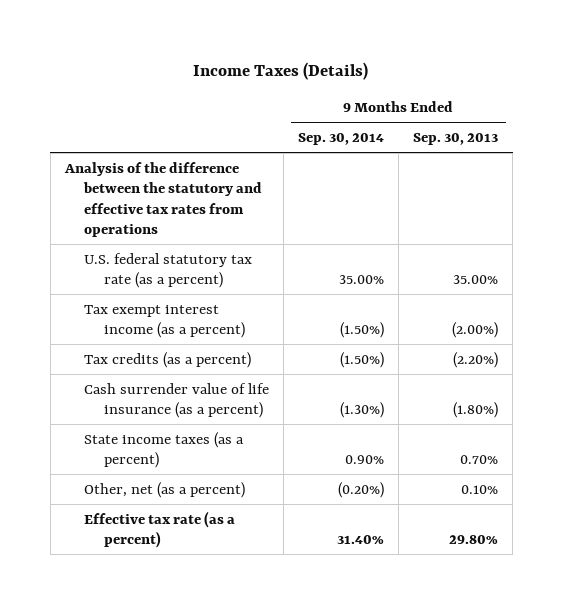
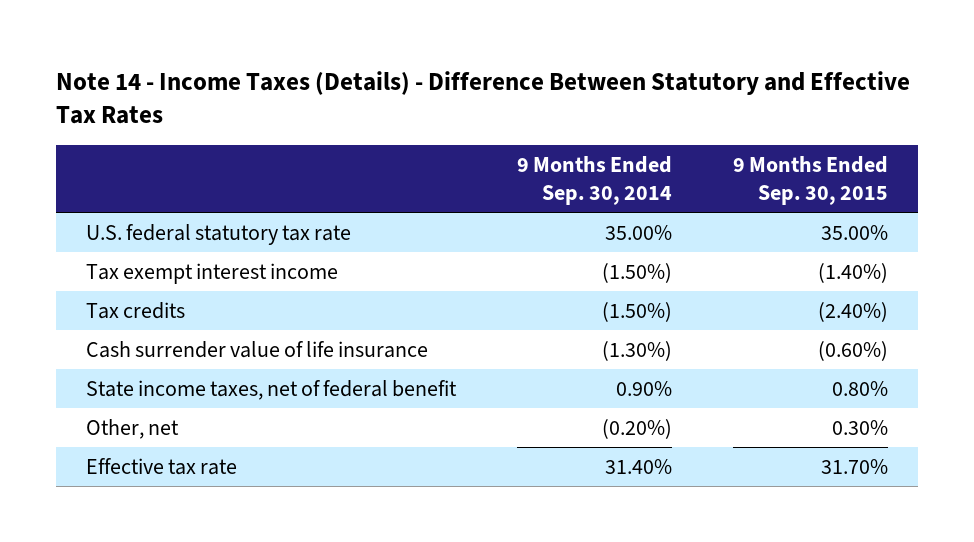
[193,62,369,81] Income Taxes (Details) -> [55,70,910,125] Note 14 - Income Taxes (Details) - Difference Between Statutory and Effective Tax Rates
[413,133,499,146] Sep. 30, 2013 -> none
none -> [732,156,888,205] 9 Months Ended Sep. 30, 2015
[63,161,263,237] Analysis of the difference between the statutory and effective tax rates from operations -> none
[84,252,253,289] U.S. federal statutory tax rate (as a percent) -> [86,223,352,245] U.S. federal statutory tax rate
[84,304,245,339] Tax exempt interest income (as a percent) -> [86,262,339,284] Tax exempt interest income
[84,351,252,368] Tax credits (as a percent) -> [86,301,186,319] Tax credits
[84,382,270,419] Cash surrender value of life insurance (as a percent) -> [86,340,429,358] Cash surrender value of life insurance
[84,431,245,469] State income taxes (as a percent) -> [86,379,458,400] State income taxes, net of federal benefit
[84,481,246,498] Other, net (as a percent) -> [86,418,180,439] Other, net
[84,510,236,549] Effective tax rate (as a percent) -> [86,457,238,475] Effective tax rate

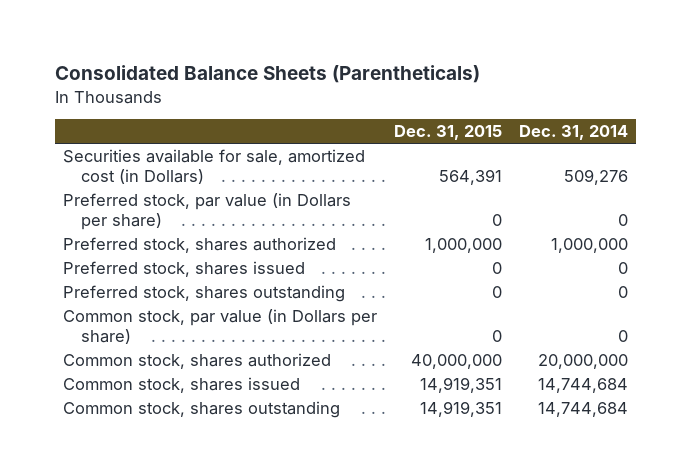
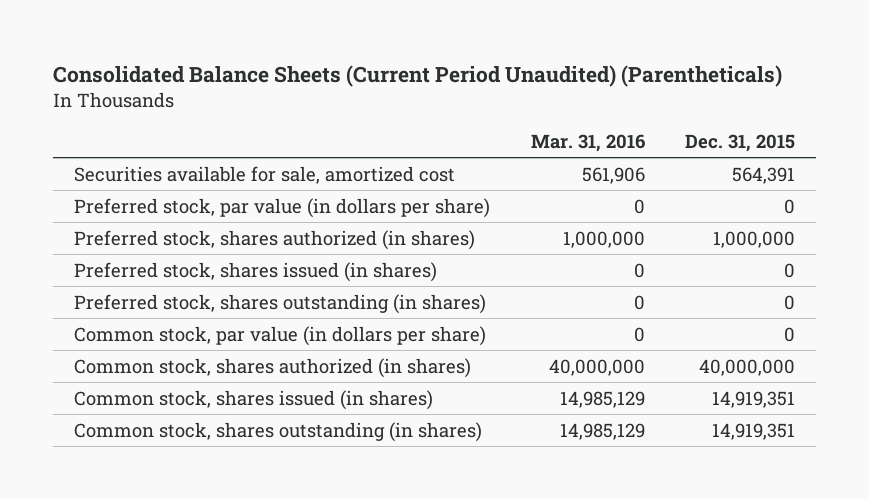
[55,65,481,84] Consolidated Balance Sheets (Parentheticals) -> [53,64,783,87] Consolidated Balance Sheets (Current Period Unaudited) (Parentheticals)
[518,124,628,140] Dec. 31, 2014 -> none
none -> [530,133,645,152] Mar. 31, 2016
[63,149,366,185] Securities available for sale, amortized cost (in Dollars) -> [73,165,455,184] Securities available for sale, amortized cost
[63,193,352,231] Preferred stock, par value (in Dollars per share) -> [73,197,490,218] Preferred stock, par value (in dollars per share)
[63,237,337,254] Preferred stock, shares authorized -> [73,229,475,250] Preferred stock, shares authorized (in shares)
[63,261,306,278] Preferred stock, shares issued -> [73,261,437,282] Preferred stock, shares issued (in shares)
[63,285,346,303] Preferred stock, shares outstanding -> [73,293,486,314] Preferred stock, shares outstanding (in shares)
[63,309,378,345] Common stock, par value (in Dollars per share) -> [73,325,486,346] Common stock, par value (in dollars per share)
[63,353,332,370] Common stock, shares authorized -> [73,357,471,378] Common stock, shares authorized (in shares)
[63,377,301,394] Common stock, shares issued -> [73,389,433,410] Common stock, shares issued (in shares)
[63,401,341,419] Common stock, shares outstanding -> [73,421,482,442] Common stock, shares outstanding (in shares)

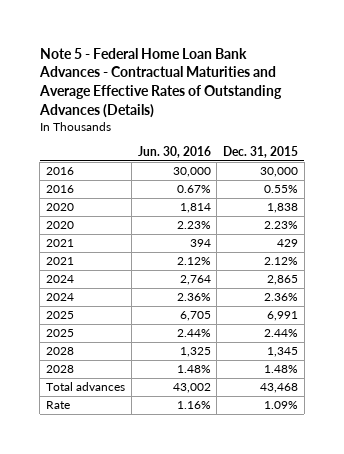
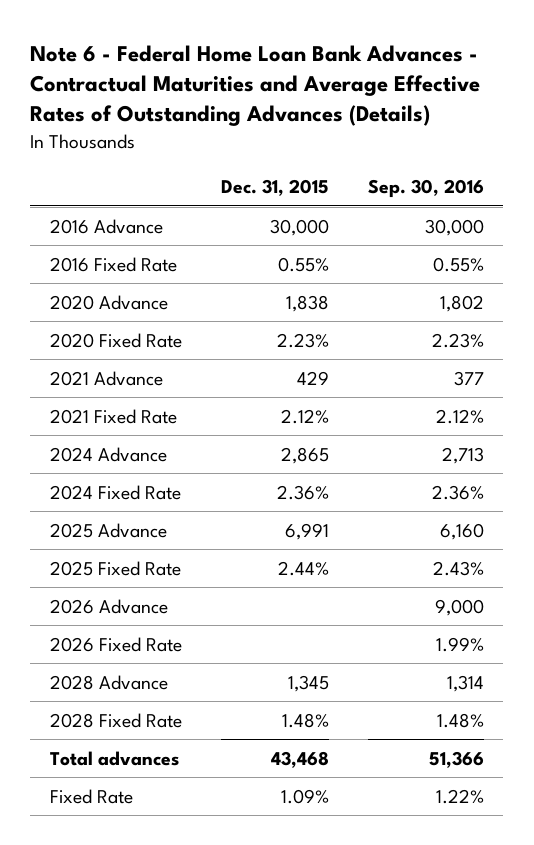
[38,47,282,118] Note 5 - Federal Home Loan Bank Advances - Contractual Maturities and Average Effective Rates of Outstanding Advances (Details) -> [30,44,481,127] Note 6 - Federal Home Loan Bank Advances - Contractual Maturities and Average Effective Rates of Outstanding Advances (Details)
[137,146,211,159] Jun. 30, 2016 -> none
none -> [367,178,484,198] Sep. 30, 2016
[46,167,75,176] 2016 -> [49,218,163,234] 2016 Advance
[46,185,75,194] 2016 -> [49,256,177,272] 2016 Fixed Rate
[46,203,75,212] 2020 -> [49,294,168,310] 2020 Advance
[46,221,75,230] 2020 -> [49,332,182,348] 2020 Fixed Rate
[46,239,75,248] 2021 -> [49,370,163,386] 2021 Advance
[46,257,75,266] 2021 -> [49,408,177,424] 2021 Fixed Rate
[46,275,75,284] 2024 -> [49,446,167,462] 2024 Advance
[46,293,75,302] 2024 -> [49,484,181,500] 2024 Fixed Rate
[46,311,75,320] 2025 -> [49,522,167,538] 2025 Advance
[46,329,75,338] 2025 -> [49,560,181,576] 2025 Fixed Rate
none -> [49,598,168,614] 2026 Advance
none -> [49,636,182,652] 2026 Fixed Rate
[46,347,75,356] 2028 -> [49,674,168,690] 2028 Advance
[46,365,75,374] 2028 -> [49,712,182,728] 2028 Fixed Rate
[46,401,71,410] Rate -> [49,788,133,804] Fixed Rate

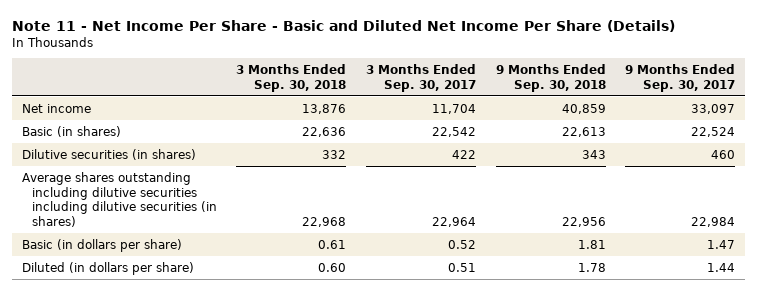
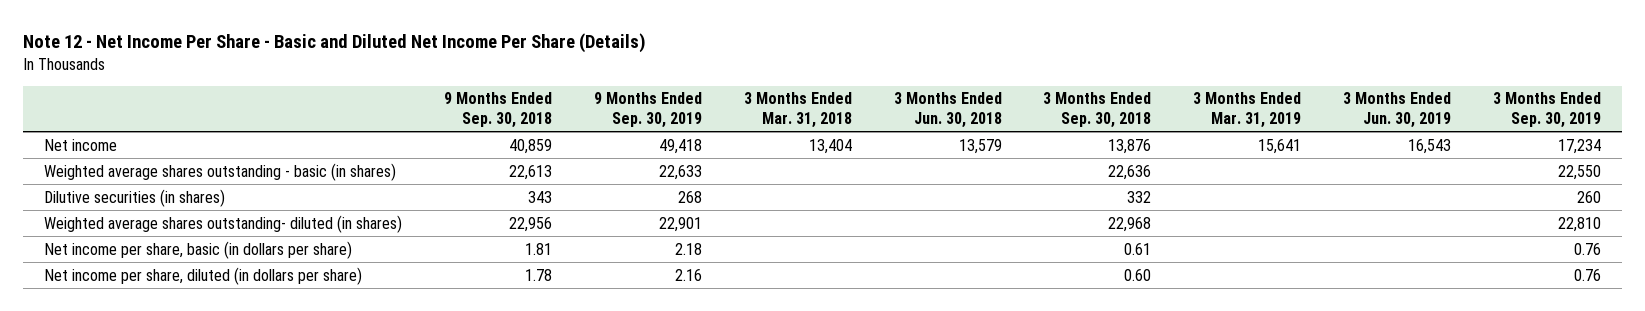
[12,19,676,32] Note 11 - Net Income Per Share - Basic and Diluted Net Income Per Share (Details) -> [23,33,647,54] Note 12 - Net Income Per Share - Basic and Diluted Net Income Per Share (Details)
[365,63,476,92] 3 Months Ended Sep. 30, 2017 -> none
[625,63,736,92] 9 Months Ended Sep. 30, 2017 -> none
none -> [594,92,703,129] 9 Months Ended Sep. 30, 2019
none -> [743,92,852,129] 3 Months Ended Mar. 31, 2018
none -> [893,92,1002,129] 3 Months Ended Jun. 30, 2018
none -> [1193,92,1302,129] 3 Months Ended Mar. 31, 2019
none -> [1343,92,1452,129] 3 Months Ended Jun. 30, 2019
none -> [1492,92,1601,129] 3 Months Ended Sep. 30, 2019
[22,125,122,137] Basic (in shares) -> [44,162,397,181] Weighted average shares outstanding - basic (in shares)
[22,171,217,228] Average shares outstanding including dilutive securities including dilutive securities (in shares) -> [44,214,403,233] Weighted average shares outstanding- diluted (in shares)
[22,238,183,252] Basic (in dollars per share) -> [44,240,353,259] Net income per share, basic (in dollars per share)
[22,261,195,275] Diluted (in dollars per share) -> [44,266,363,285] Net income per share, diluted (in dollars per share)

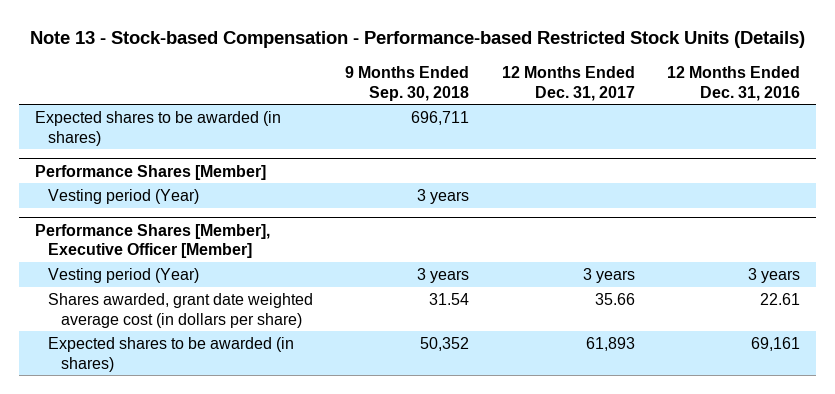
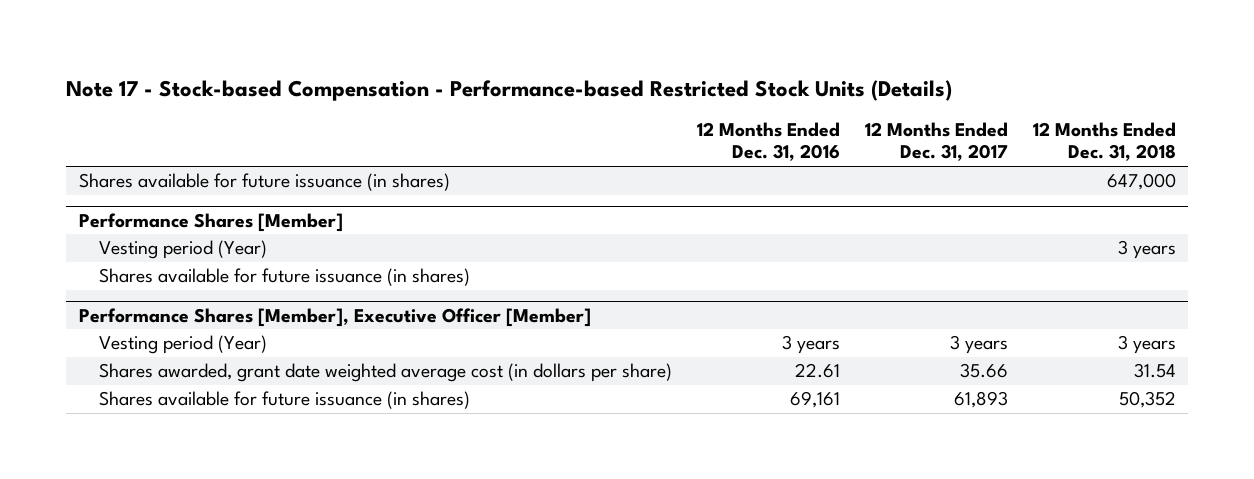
[29,30,805,48] Note 13 - Stock-based Compensation - Performance-based Restricted Stock Units (Details) -> [66,80,953,102] Note 17 - Stock-based Compensation - Performance-based Restricted Stock Units (Details)
[345,65,470,101] 9 Months Ended Sep. 30, 2018 -> none
none -> [1032,122,1176,162] 12 Months Ended Dec. 31, 2018
[35,110,282,146] Expected shares to be awarded (in shares) -> [78,173,450,192] Shares available for future issuance (in shares)
none -> [98,268,470,287] Shares available for future issuance (in shares)
[48,336,295,372] Expected shares to be awarded (in shares) -> [98,391,470,410] Shares available for future issuance (in shares)

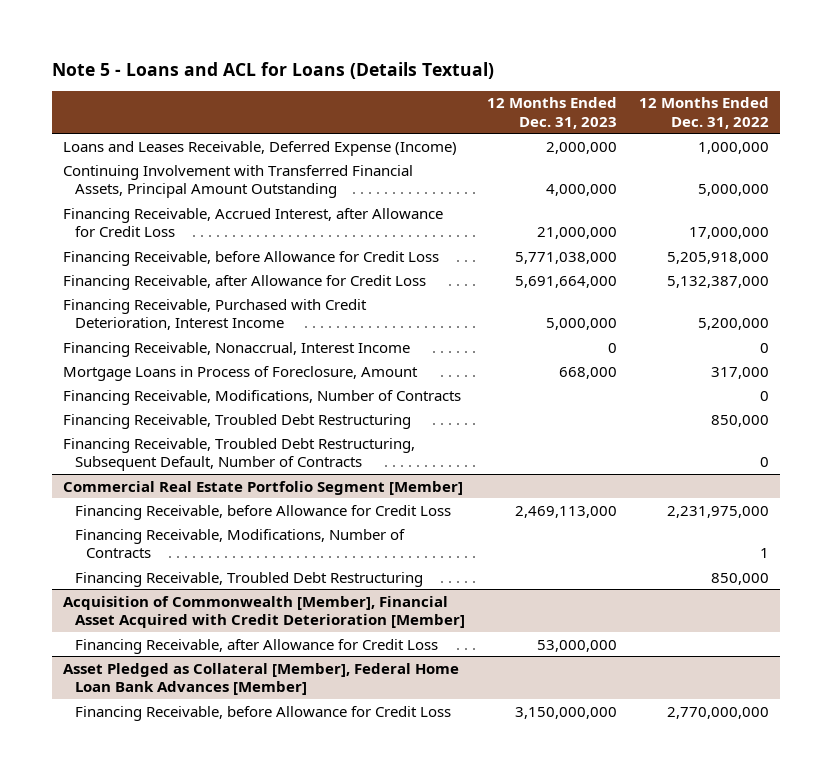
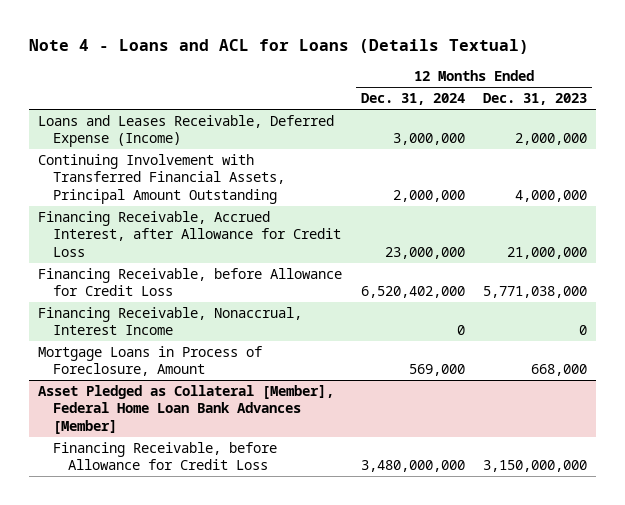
[52,61,495,79] Note 5 - Loans and ACL for Loans (Details Textual) -> [29,38,530,54] Note 4 - Loans and ACL for Loans (Details Textual)
[638,97,769,129] 12 Months Ended Dec. 31, 2022 -> none
none -> [360,93,465,106] Dec. 31, 2024
[63,274,427,290] Financing Receivable, after Allowance for Credit Loss -> none
[63,298,368,331] Financing Receivable, Purchased with Credit Deterioration, Interest Income -> none
[63,389,462,405] Financing Receivable, Modifications, Number of Contracts -> none
[63,413,412,429] Financing Receivable, Troubled Debt Restructuring -> none
[63,437,416,472] Financing Receivable, Troubled Debt Restructuring, Subsequent Default, Number of Contracts -> none
[63,480,464,495] Commercial Real Estate Portfolio Segment [Member] -> none
[74,504,451,520] Financing Receivable, before Allowance for Credit Loss -> none
[74,528,405,559] Financing Receivable, Modifications, Number of Contracts -> none
[74,571,423,587] Financing Receivable, Troubled Debt Restructuring -> none
[63,595,465,629] Acquisition of Commonwealth [Member], Financial Asset Acquired with Credit Deterioration [Member] -> none
[74,638,438,654] Financing Receivable, after Allowance for Credit Loss -> none

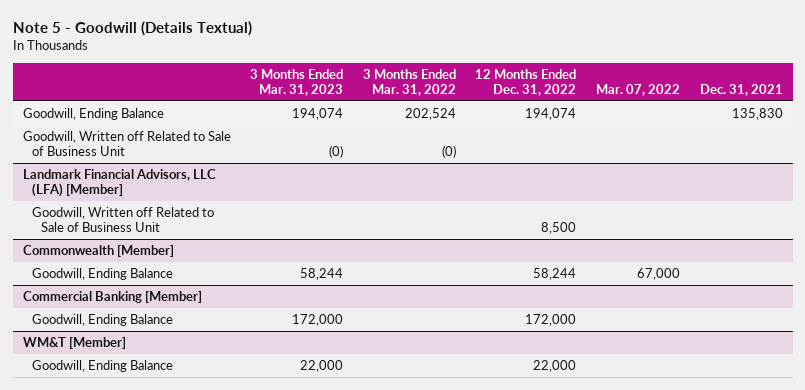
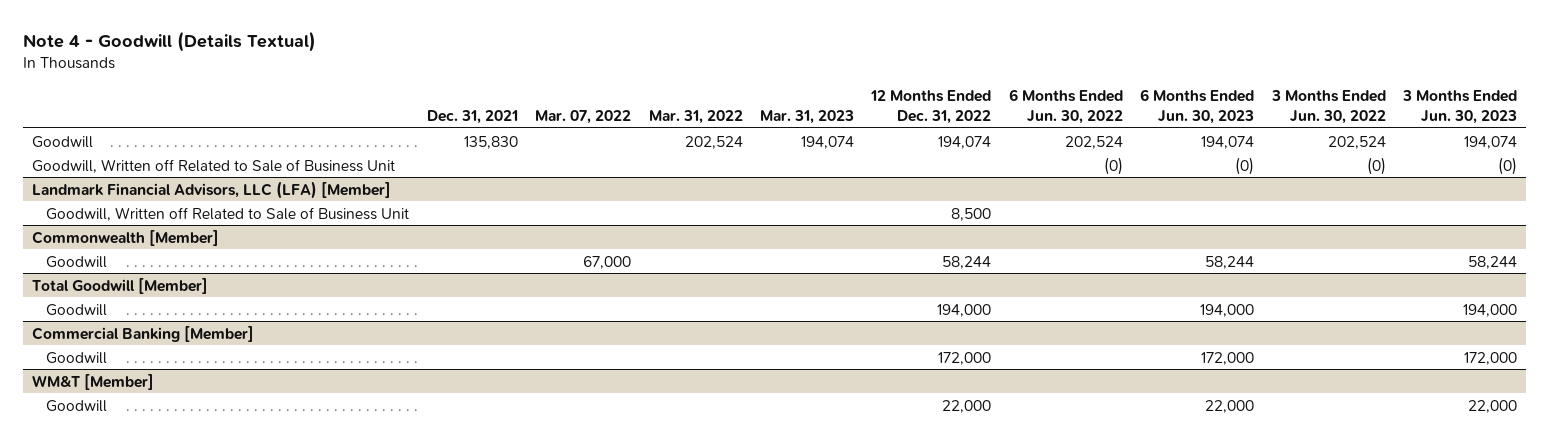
[12,20,252,36] Note 5 - Goodwill (Details Textual) -> [22,30,316,52] Note 4 - Goodwill (Details Textual)
[250,68,344,97] 3 Months Ended Mar. 31, 2023 -> none
[362,68,456,97] 3 Months Ended Mar. 31, 2022 -> none
none -> [648,109,743,124] Mar. 31, 2022
none -> [759,109,854,124] Mar. 31, 2023
none -> [1008,89,1123,124] 6 Months Ended Jun. 30, 2022
none -> [1140,89,1255,124] 6 Months Ended Jun. 30, 2023
none -> [1270,90,1386,124] 3 Months Ended Jun. 30, 2022
none -> [1402,90,1518,124] 3 Months Ended Jun. 30, 2023
[22,108,164,121] Goodwill, Ending Balance -> [31,135,93,148] Goodwill
[31,268,173,281] Goodwill, Ending Balance -> [46,255,108,268] Goodwill
none -> [31,277,208,294] Total Goodwill [Member]
none -> [46,303,108,316] Goodwill
[31,314,173,327] Goodwill, Ending Balance -> [46,351,108,364] Goodwill
[31,360,173,373] Goodwill, Ending Balance -> [46,399,108,412] Goodwill

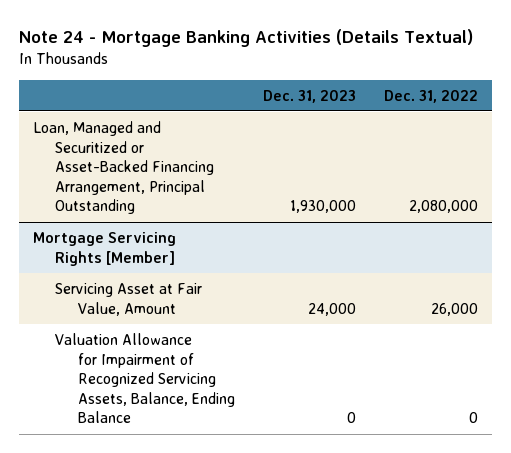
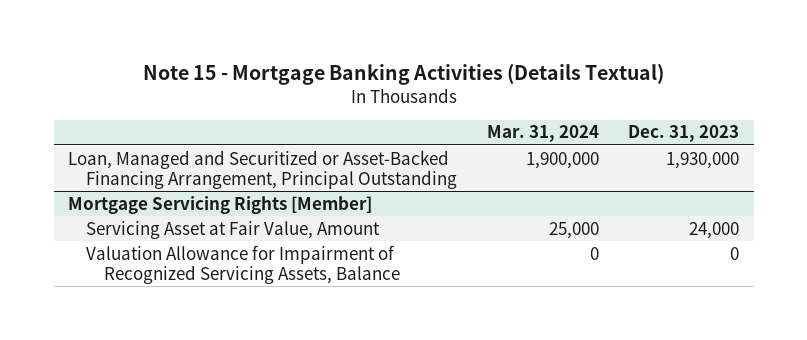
[18,29,473,48] Note 24 - Mortgage Banking Activities (Details Textual) -> [142,62,664,85] Note 15 - Mortgage Banking Activities (Details Textual)
[384,89,479,103] Dec. 31, 2022 -> none
none -> [486,125,599,143] Mar. 31, 2024
[55,332,235,424] Valuation Allowance for Impairment of Recognized Servicing Assets, Balance, Ending Balance -> [86,244,401,284] Valuation Allowance for Impairment of Recognized Servicing Assets, Balance

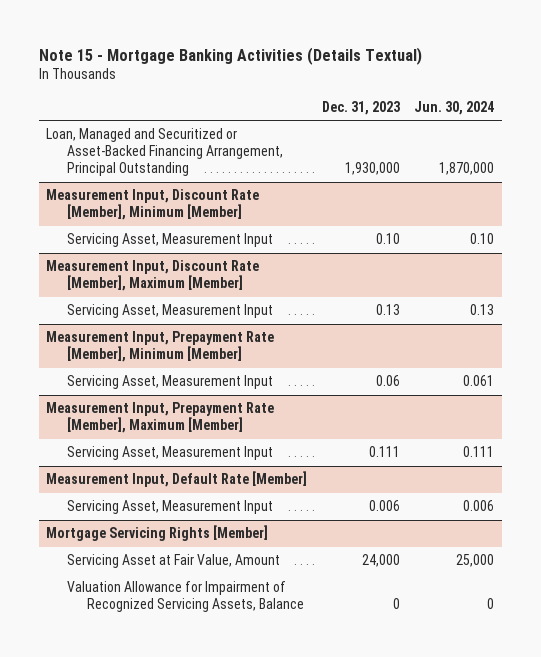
[486,125,599,143] Mar. 31, 2024 -> none
none -> [414,100,495,115] Jun. 30, 2024
none -> [46,189,260,221] Measurement Input, Discount Rate [Member], Minimum [Member]
none -> [66,233,273,248] Servicing Asset, Measurement Input
none -> [46,260,260,292] Measurement Input, Discount Rate [Member], Maximum [Member]
none -> [66,304,273,319] Servicing Asset, Measurement Input
none -> [46,331,275,363] Measurement Input, Prepayment Rate [Member], Minimum [Member]
none -> [66,375,273,390] Servicing Asset, Measurement Input
none -> [46,402,275,434] Measurement Input, Prepayment Rate [Member], Maximum [Member]
none -> [66,446,273,461] Servicing Asset, Measurement Input
none -> [46,471,308,488] Measurement Input, Default Rate [Member]
none -> [66,500,273,515] Servicing Asset, Measurement Input

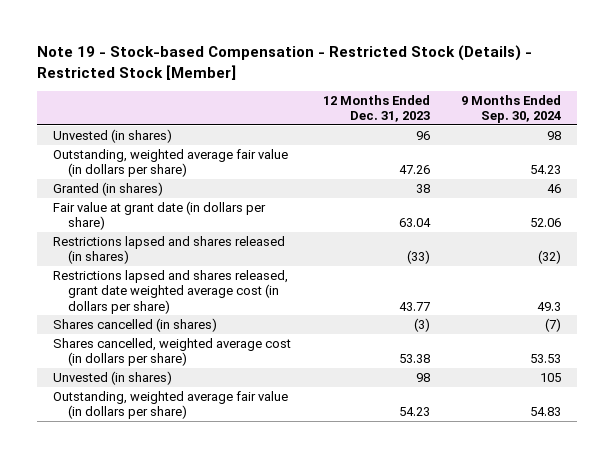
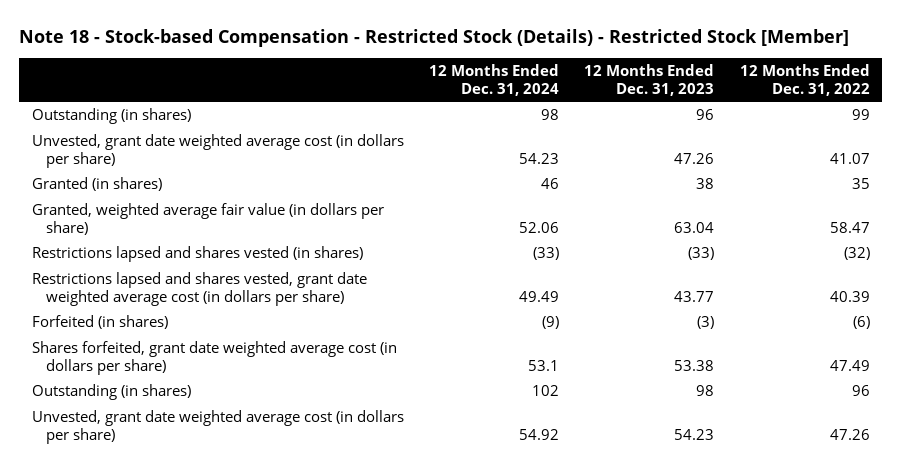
[37,45,533,80] Note 19 - Stock-based Compensation - Restricted Stock (Details) - Restricted Stock [Member] -> [19,28,850,47] Note 18 - Stock-based Compensation - Restricted Stock (Details) - Restricted Stock [Member]
[461,94,562,124] 9 Months Ended Sep. 30, 2024 -> none
none -> [429,64,560,96] 12 Months Ended Dec. 31, 2024
none -> [739,64,870,96] 12 Months Ended Dec. 31, 2022
[52,129,172,144] Unvested (in shares) -> [31,108,191,125] Outstanding (in shares)
[52,149,288,178] Outstanding, weighted average fair value (in dollars per share) -> [31,134,404,168] Unvested, grant date weighted average cost (in dollars per share)
[52,201,266,231] Fair value at grant date (in dollars per share) -> [31,203,384,235] Granted, weighted average fair value (in dollars per share)
[52,236,285,265] Restrictions lapsed and shares released (in shares) -> [31,246,363,263] Restrictions lapsed and shares vested (in shares)
[52,270,288,314] Restrictions lapsed and shares released, grant date weighted average cost (in dollars per share) -> [31,272,367,306] Restrictions lapsed and shares vested, grant date weighted average cost (in dollars per share)
[52,318,217,333] Shares cancelled (in shares) -> [31,315,168,330] Forfeited (in shares)
[52,338,291,367] Shares cancelled, weighted average cost (in dollars per share) -> [31,341,397,375] Shares forfeited, grant date weighted average cost (in dollars per share)
[52,371,172,386] Unvested (in shares) -> [31,384,191,401] Outstanding (in shares)
[52,391,288,420] Outstanding, weighted average fair value (in dollars per share) -> [31,410,404,444] Unvested, grant date weighted average cost (in dollars per share)

